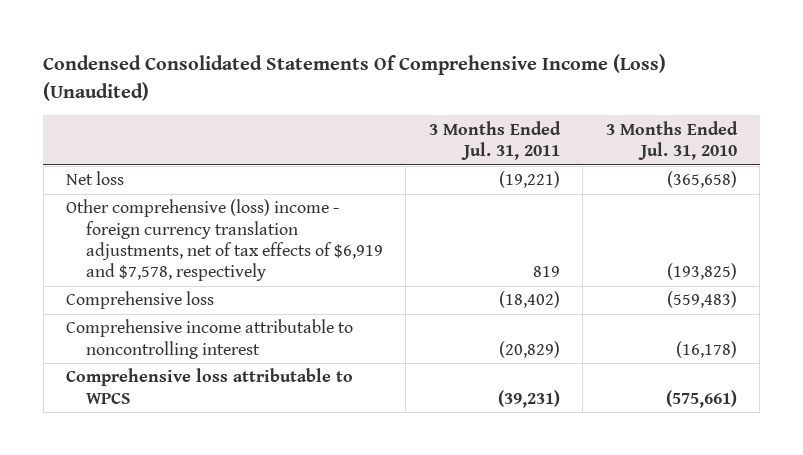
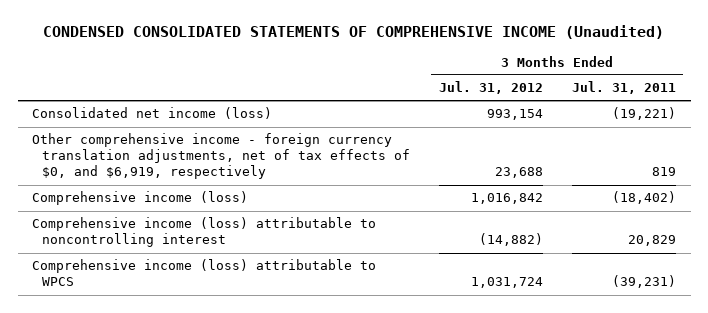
[43,54,667,101] Condensed Consolidated Statements Of Comprehensive Income (Loss) (Unaudited) -> [43,24,665,39] CONDENSED CONSOLIDATED STATEMENTS OF COMPREHENSIVE INCOME (Unaudited)
[605,120,738,161] 3 Months Ended Jul. 31, 2010 -> none
none -> [438,81,543,95] Jul. 31, 2012
[66,171,125,186] Net loss -> [32,107,273,120] Consolidated net income (loss)
[66,199,383,282] Other comprehensive (loss) income - foreign currency translation adjustments, net of tax effects of $6,919 and $7,578, respectively -> [32,133,410,180] Other comprehensive income - foreign currency translation adjustments, net of tax effects of $0, and $6,919, respectively
[66,291,215,310] Comprehensive loss -> [32,191,249,206] Comprehensive income (loss)
[66,319,354,359] Comprehensive income attributable to noncontrolling interest -> [32,217,377,248] Comprehensive income (loss) attributable to noncontrolling interest
[498,340,560,358] (20,829) -> [628,235,677,247] 20,829
[66,368,354,404] Comprehensive loss attributable to WPCS -> [32,259,377,287] Comprehensive income (loss) attributable to WPCS

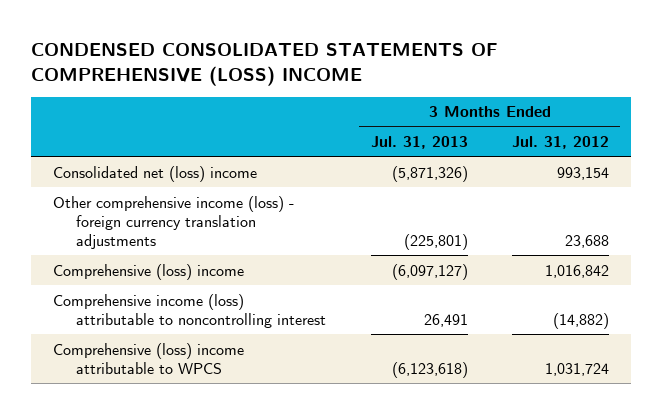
[43,24,665,39] CONDENSED CONSOLIDATED STATEMENTS OF COMPREHENSIVE INCOME (Unaudited) -> [31,42,499,86] CONDENSED CONSOLIDATED STATEMENTS OF COMPREHENSIVE (LOSS) INCOME
[572,81,677,95] Jul. 31, 2011 -> none
none -> [370,136,468,150] Jul. 31, 2013
[32,107,273,120] Consolidated net income (loss) -> [53,165,258,182] Consolidated net (loss) income
[32,133,410,180] Other comprehensive income - foreign currency translation adjustments, net of tax effects of $0, and $6,919, respectively -> [53,195,295,250] Other comprehensive income (loss) - foreign currency translation adjustments
[32,191,249,206] Comprehensive income (loss) -> [53,263,245,280] Comprehensive (loss) income
[32,259,377,287] Comprehensive income (loss) attributable to WPCS -> [53,342,245,374] Comprehensive (loss) income attributable to WPCS

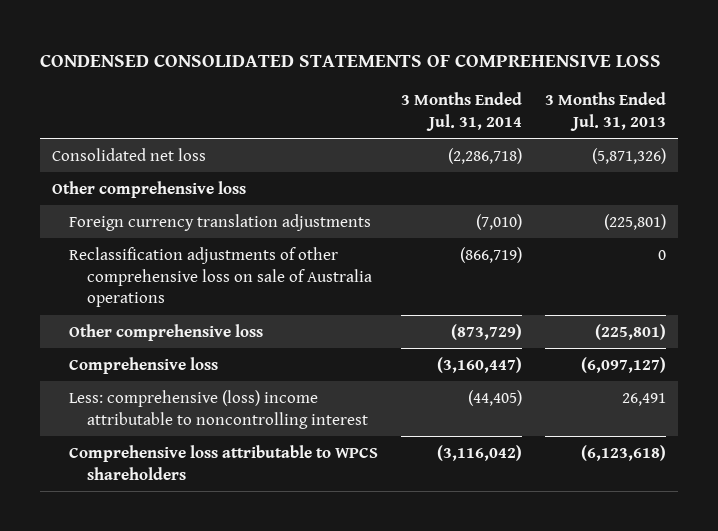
[31,42,499,86] CONDENSED CONSOLIDATED STATEMENTS OF COMPREHENSIVE (LOSS) INCOME -> [40,53,662,67] CONDENSED CONSOLIDATED STATEMENTS OF COMPREHENSIVE LOSS
[511,136,609,150] Jul. 31, 2012 -> none
none -> [401,92,523,131] 3 Months Ended Jul. 31, 2014
[53,165,258,182] Consolidated net (loss) income -> [51,147,206,161] Consolidated net loss
none -> [51,180,246,198] Other comprehensive loss
[53,195,295,250] Other comprehensive income (loss) - foreign currency translation adjustments -> [69,213,372,231] Foreign currency translation adjustments
none -> [69,246,372,308] Reclassification adjustments of other comprehensive loss on sale of Australia operations
none -> [69,323,264,341] Other comprehensive loss
[53,263,245,280] Comprehensive (loss) income -> [69,356,219,374] Comprehensive loss
[53,293,327,328] Comprehensive income (loss) attributable to noncontrolling interest -> [69,389,368,429] Less: comprehensive (loss) income attributable to noncontrolling interest
[53,342,245,374] Comprehensive (loss) income attributable to WPCS -> [69,444,379,480] Comprehensive loss attributable to WPCS shareholders

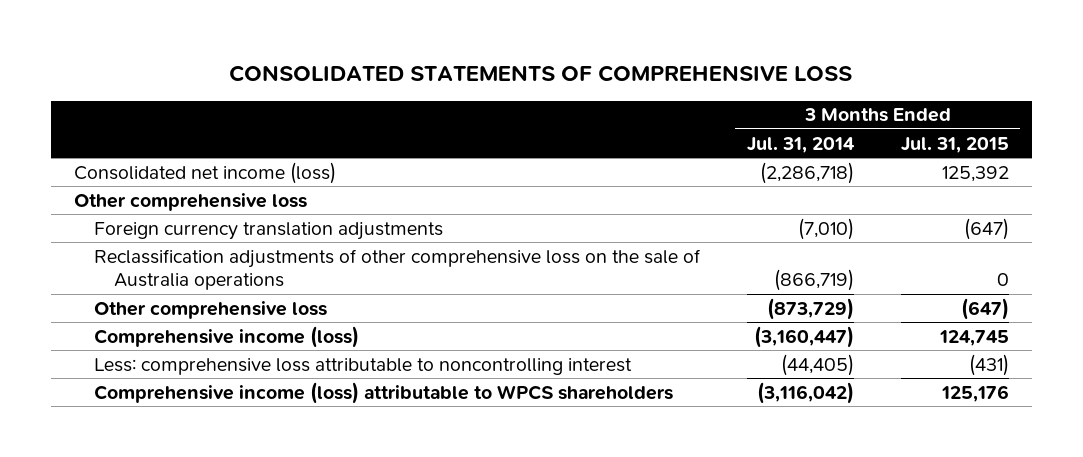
[40,53,662,67] CONDENSED CONSOLIDATED STATEMENTS OF COMPREHENSIVE LOSS -> [229,65,853,83] CONSOLIDATED STATEMENTS OF COMPREHENSIVE LOSS
[545,92,667,131] 3 Months Ended Jul. 31, 2013 -> none
none -> [900,136,1009,153] Jul. 31, 2015
[51,147,206,161] Consolidated net loss -> [74,161,337,184] Consolidated net income (loss)
[69,246,372,308] Reclassification adjustments of other comprehensive loss on sale of Australia operations -> [93,248,701,291] Reclassification adjustments of other comprehensive loss on the sale of Australia operations
[69,356,219,374] Comprehensive loss -> [93,325,359,348] Comprehensive income (loss)
[69,389,368,429] Less: comprehensive (loss) income attributable to noncontrolling interest -> [93,357,632,375] Less: comprehensive loss attributable to noncontrolling interest
[69,444,379,480] Comprehensive loss attributable to WPCS shareholders -> [93,381,673,404] Comprehensive income (loss) attributable to WPCS shareholders

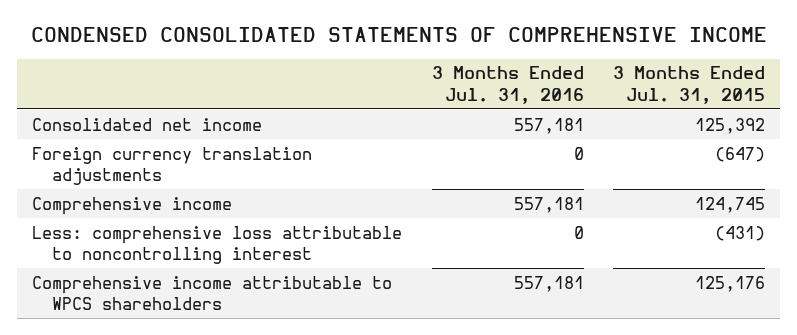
[229,65,853,83] CONSOLIDATED STATEMENTS OF COMPREHENSIVE LOSS -> [30,27,767,43] CONDENSED CONSOLIDATED STATEMENTS OF COMPREHENSIVE INCOME
[746,136,855,153] Jul. 31, 2014 -> none
none -> [431,66,584,104] 3 Months Ended Jul. 31, 2016
[74,192,308,211] Other comprehensive loss -> none
[74,161,337,184] Consolidated net income (loss) -> [31,117,262,131] Consolidated net income
[93,248,701,291] Reclassification adjustments of other comprehensive loss on the sale of Australia operations -> none
[93,300,327,319] Other comprehensive loss -> none
[93,325,359,348] Comprehensive income (loss) -> [31,196,232,215] Comprehensive income
[93,381,673,404] Comprehensive income (loss) attributable to WPCS shareholders -> [31,275,392,310] Comprehensive income attributable to WPCS shareholders

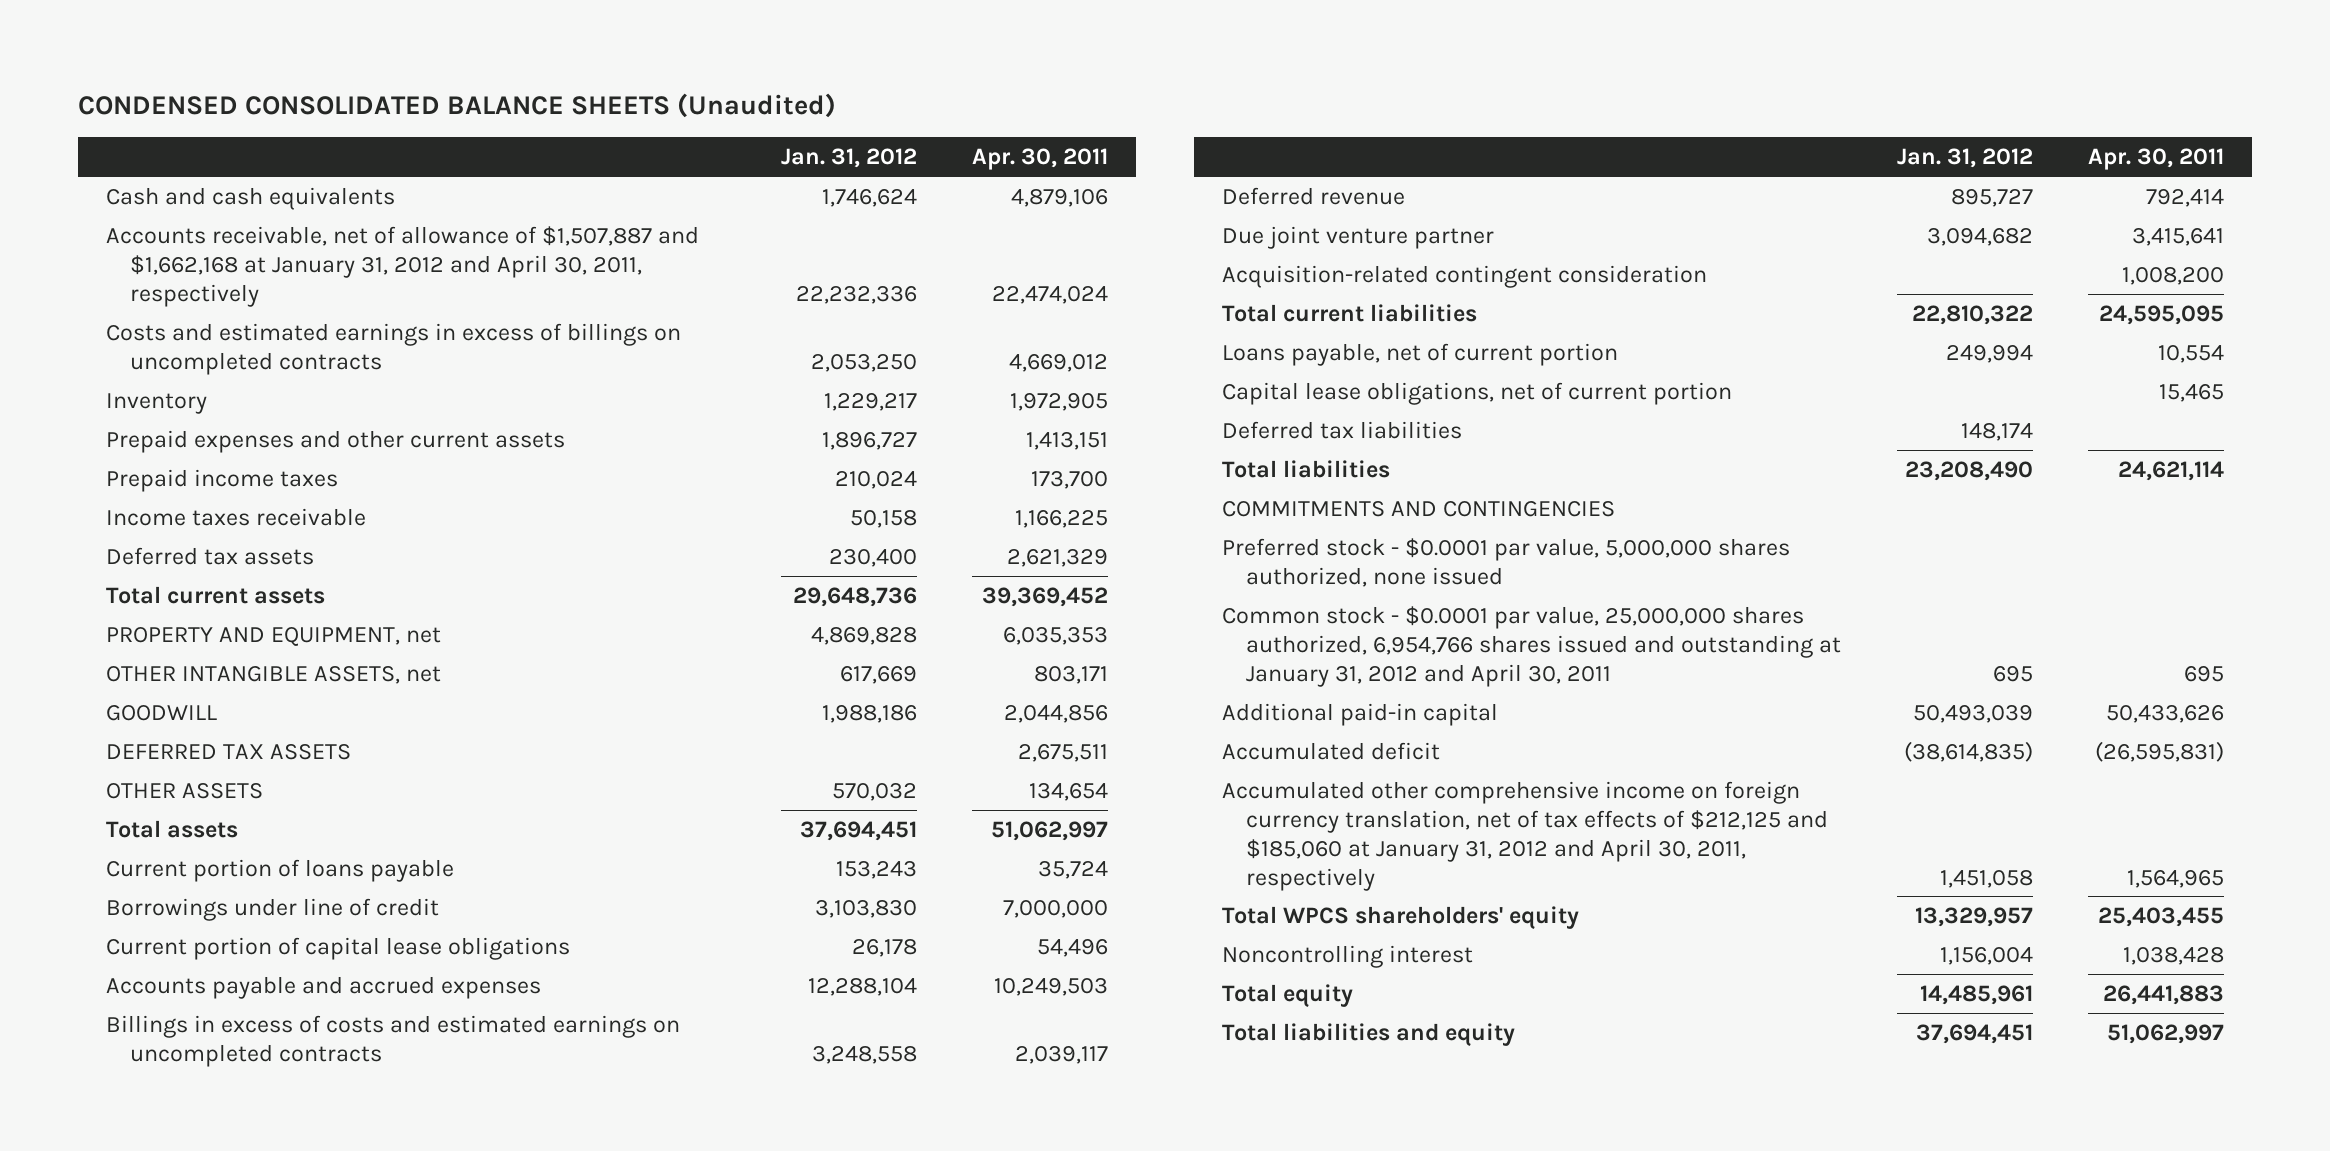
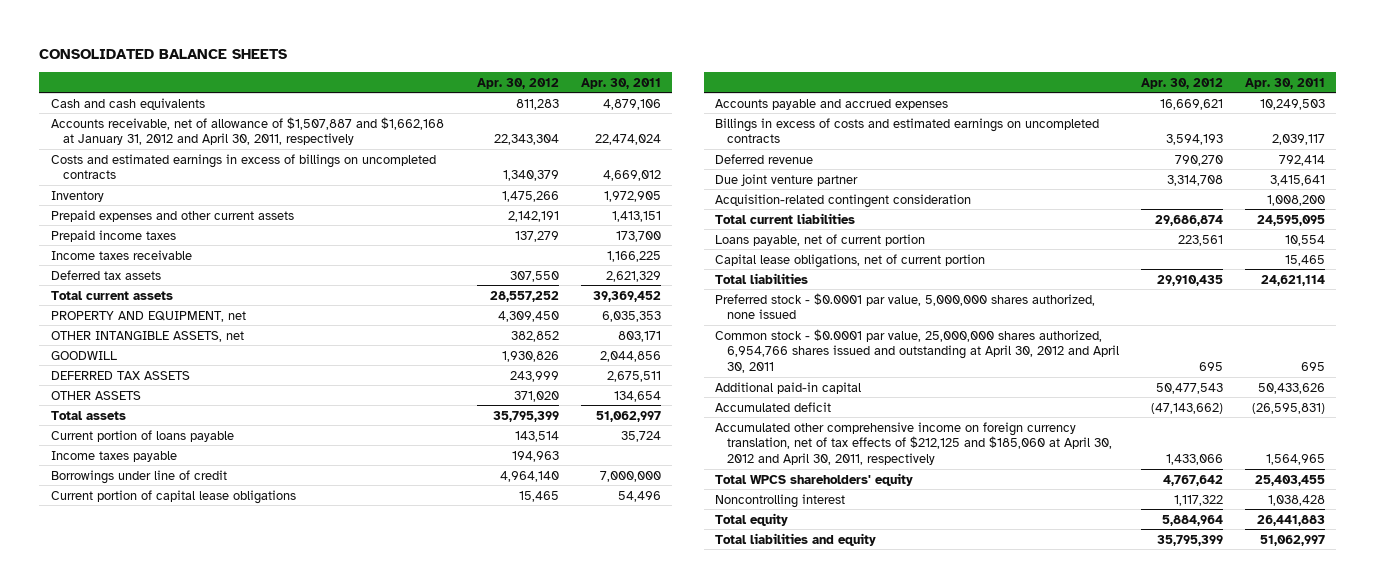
[77,93,836,119] CONDENSED CONSOLIDATED BALANCE SHEETS (Unaudited) -> [39,49,288,60] CONSOLIDATED BALANCE SHEETS
[780,148,917,169] Jan. 31, 2012 -> none
none -> [476,77,559,89] Apr. 30, 2012
none -> [50,450,177,462] Income taxes payable
[1221,420,1462,439] Deferred tax liabilities -> none
[1221,500,1615,517] COMMITMENTS AND CONTINGENCIES -> none
[1221,605,1842,687] Common stock - $0.0001 par value, 25,000,000 shares authorized, 6,954,766 shares issued and outstanding at January 31, 2012 and April 30, 2011 -> [714,328,1119,374] Common stock - $0.0001 par value, 25,000,000 shares authorized, 6,954,766 shares issued and outstanding at April 30, 2012 and April 30, 2011
[1221,780,1829,891] Accumulated other comprehensive income on foreign currency translation, net of tax effects of $212,125 and $185,060 at January 31, 2012 and April 30, 2011, respectively -> [714,421,1112,466] Accumulated other comprehensive income on foreign currency translation, net of tax effects of $212,125 and $185,060 at April 30, 2012 and April 30, 2011, respectively

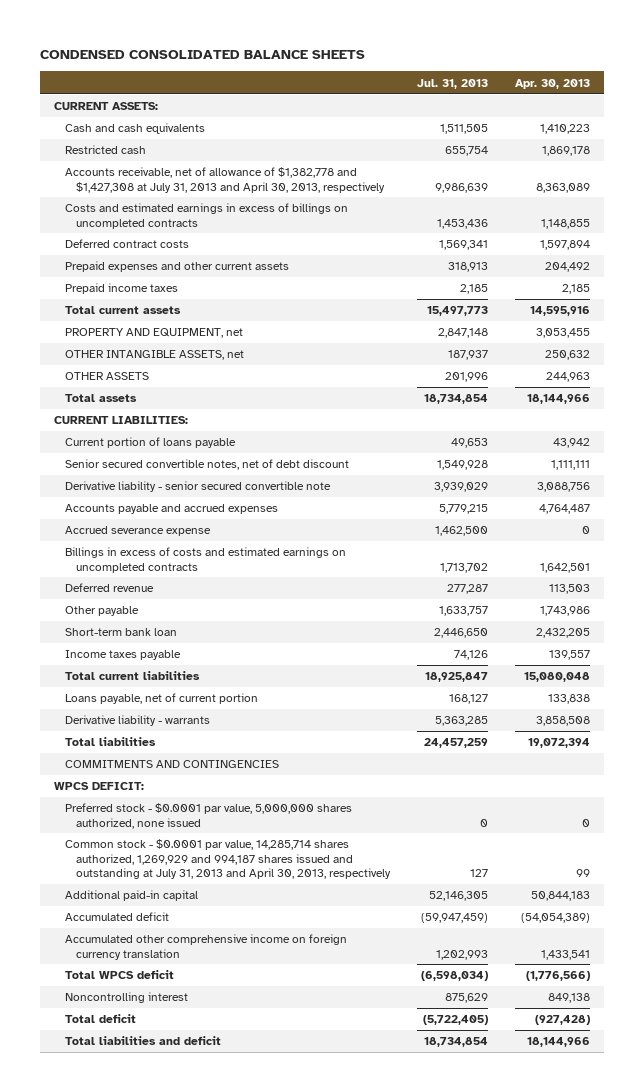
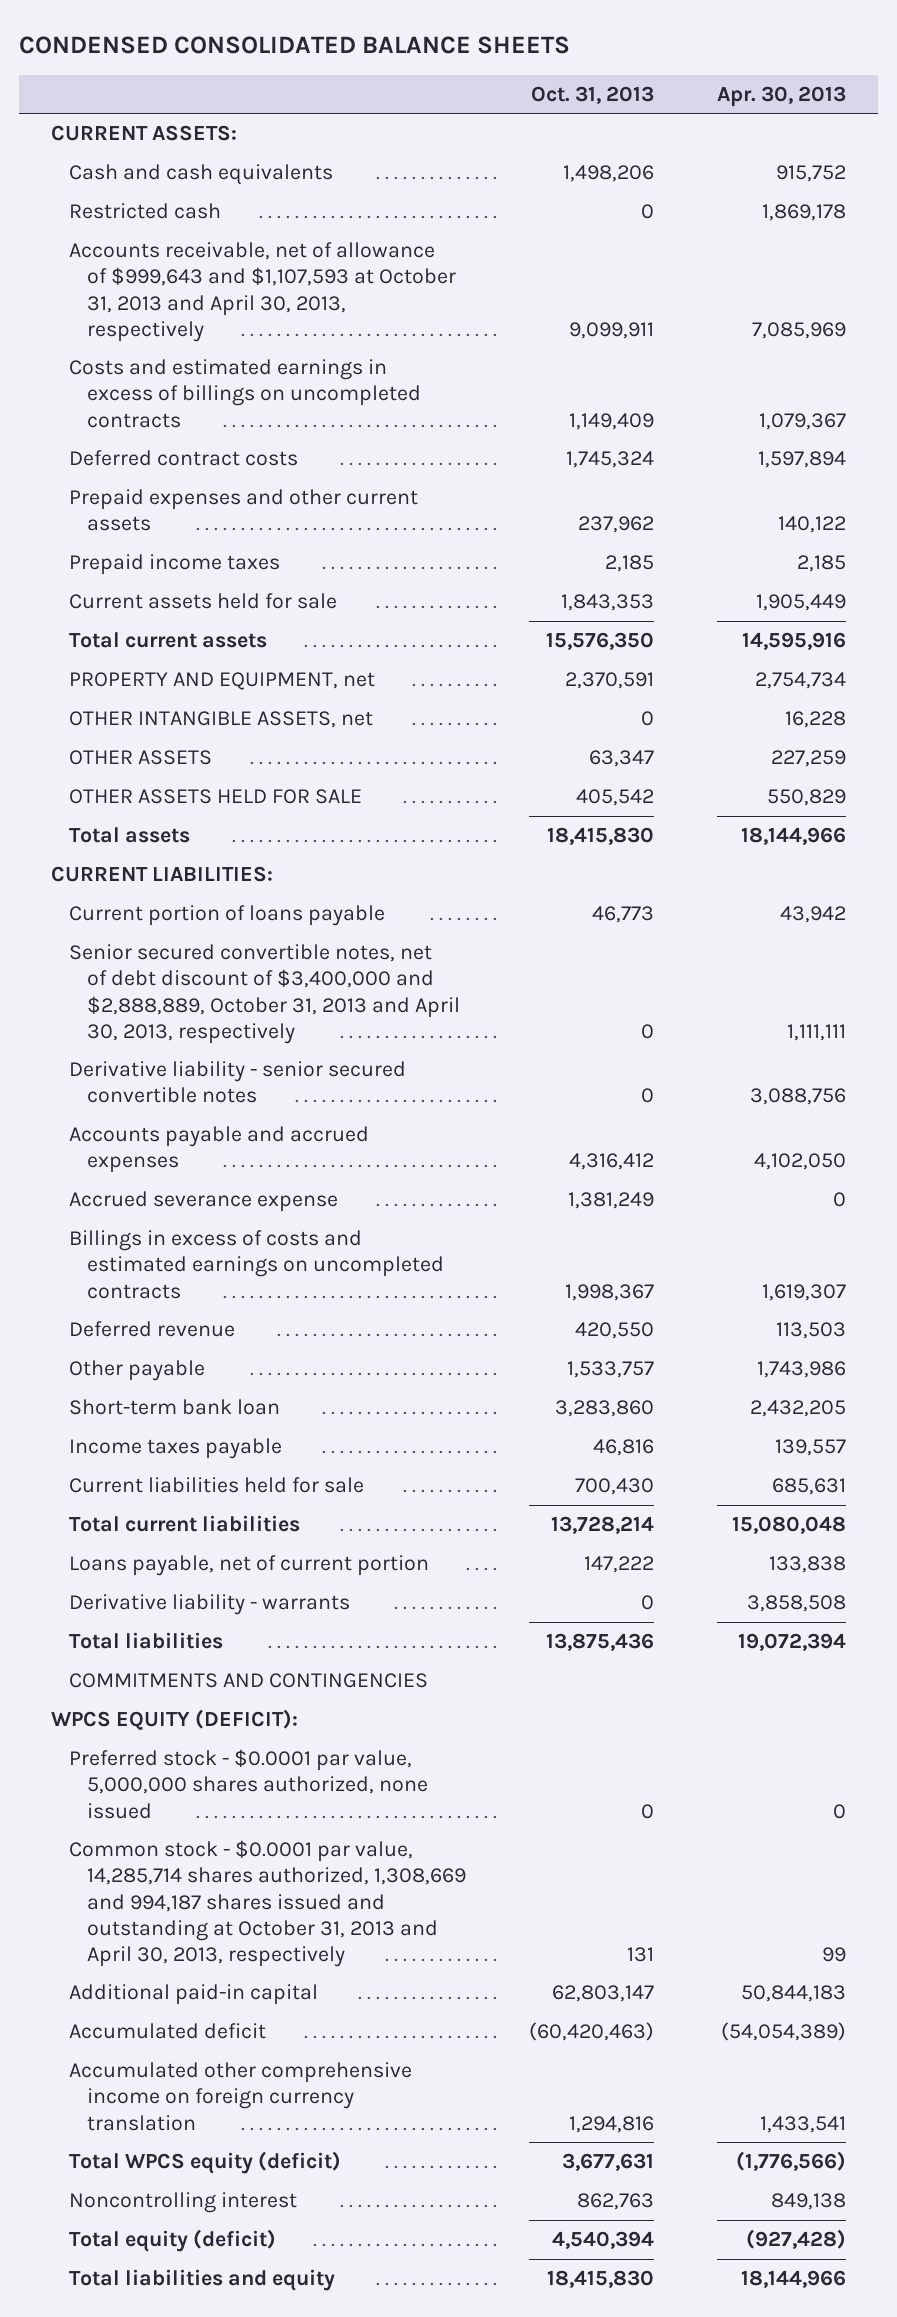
[417,78,489,89] Jul. 31, 2013 -> none
none -> [530,85,654,104] Oct. 31, 2013
[540,124,591,135] 1,410,223 -> [776,165,847,183] 915,752
[65,167,386,193] Accounts receivable, net of allowance of $1,382,778 and $1,427,308 at July 31, 2013 and April 30, 2013, respectively -> [68,242,456,342] Accounts receivable, net of allowance of $999,643 and $1,107,593 at October 31, 2013 and April 30, 2013, respectively
[536,182,591,193] 8,363,089 -> [752,321,847,339] 7,085,969
[541,218,591,229] 1,148,855 -> [759,412,847,430] 1,079,367
[545,262,591,273] 204,492 -> [778,516,847,534] 140,122
none -> [68,593,337,610] Current assets held for sale
[536,328,591,339] 3,053,455 -> [755,672,847,690] 2,754,734
[545,350,591,361] 250,632 -> [785,711,847,729] 16,228
[546,372,591,383] 244,963 -> [771,750,847,768] 227,259
none -> [68,789,362,805] OTHER ASSETS HELD FOR SALE
[65,459,350,471] Senior secured convertible notes, net of debt discount -> [68,944,460,1044] Senior secured convertible notes, net of debt discount of $3,400,000 and $2,888,889, October 31, 2013 and April 30, 2013, respectively
[65,481,332,493] Derivative liability - senior secured convertible note -> [68,1061,406,1104] Derivative liability - senior secured convertible notes
[539,504,591,515] 4,764,487 -> [754,1153,847,1171] 4,102,050
[540,562,591,573] 1,642,501 -> [762,1283,847,1301] 1,619,307
none -> [68,1477,364,1494] Current liabilities held for sale
[53,782,144,791] WPCS DEFICIT: -> [50,1709,298,1731] WPCS EQUITY (DEFICIT):
[65,839,392,880] Common stock - $0.0001 par value, 14,285,714 shares authorized, 1,269,929 and 994,187 shares issued and outstanding at July 31, 2013 and April 30, 2013, respectively -> [68,1840,466,1968] Common stock - $0.0001 par value, 14,285,714 shares authorized, 1,308,669 and 994,187 shares issued and outstanding at October 31, 2013 and April 30, 2013, respectively
[65,970,175,980] Total WPCS deficit -> [68,2151,341,2175] Total WPCS equity (deficit)
[65,1014,137,1024] Total deficit -> [68,2229,276,2253] Total equity (deficit)
[65,1036,222,1046] Total liabilities and deficit -> [68,2269,335,2292] Total liabilities and equity

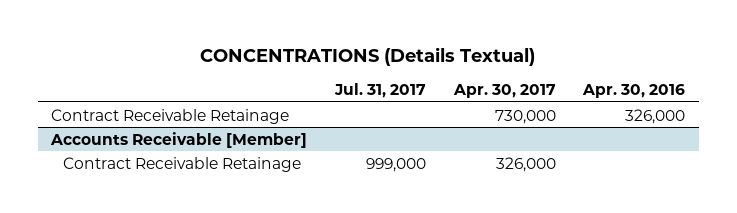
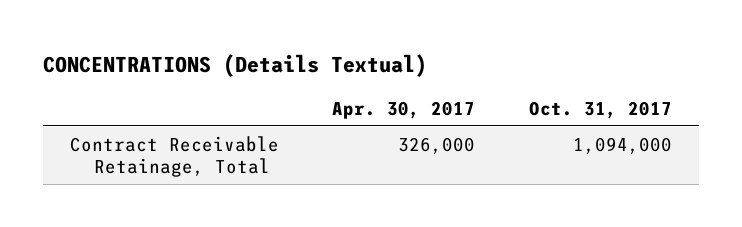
[333,83,426,99] Jul. 31, 2017 -> none
[582,84,686,99] Apr. 30, 2016 -> none
none -> [528,100,672,119] Oct. 31, 2017
[50,131,308,148] Accounts Receivable [Member] -> none
[62,156,301,172] Contract Receivable Retainage -> none
[51,108,290,124] Contract Receivable Retainage -> [69,136,279,178] Contract Receivable Retainage, Total
[494,109,556,124] 730,000 -> [398,137,476,155] 326,000

